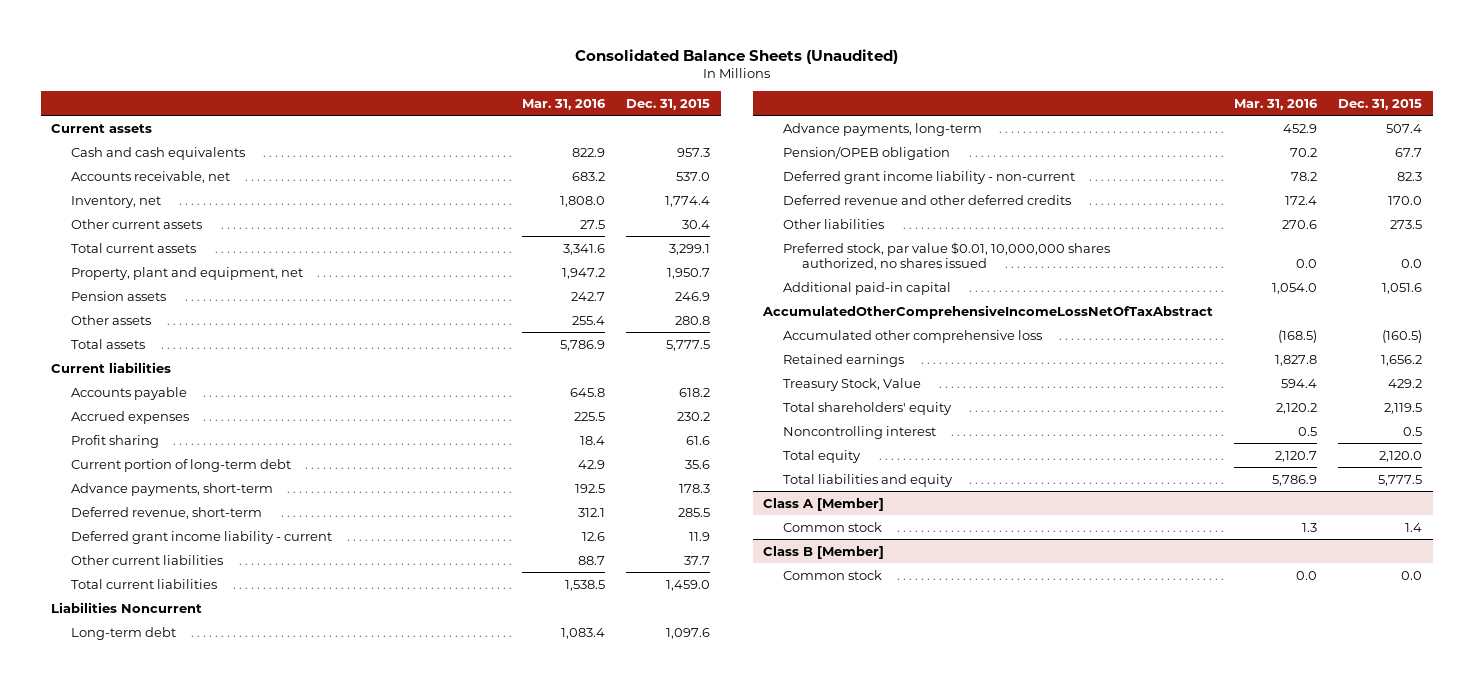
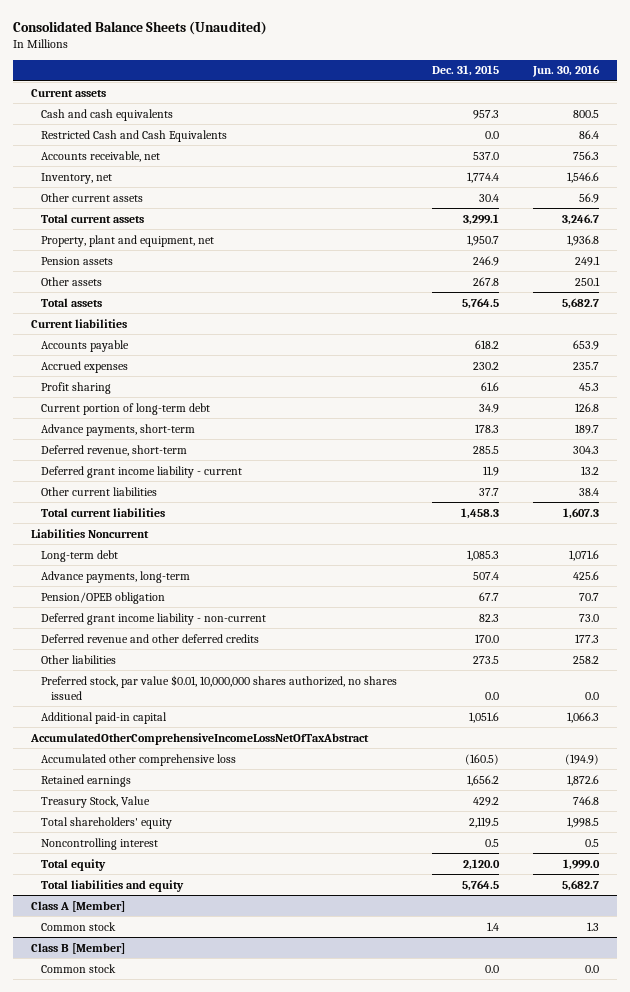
[522,98,607,110] Mar. 31, 2016 -> none
none -> [532,65,601,78] Jun. 30, 2016
none -> [40,129,227,142] Restricted Cash and Cash Equivalents
[675,315,711,325] 280.8 -> [472,276,499,286] 267.8
[666,339,711,351] 5,777.5 -> [461,297,499,309] 5,764.5
[685,459,711,469] 35.6 -> [478,403,499,413] 34.9
[666,579,711,591] 1,459.0 -> [460,507,499,519] 1,458.3
[666,627,711,639] 1,097.6 -> [466,549,499,561] 1,085.3
[1378,474,1423,486] 5,777.5 -> [461,879,499,891] 5,764.5

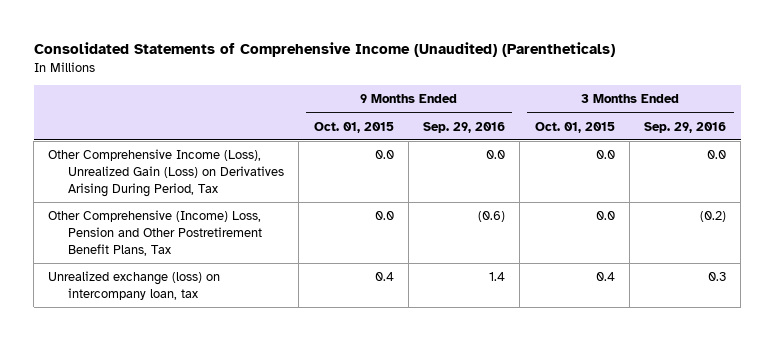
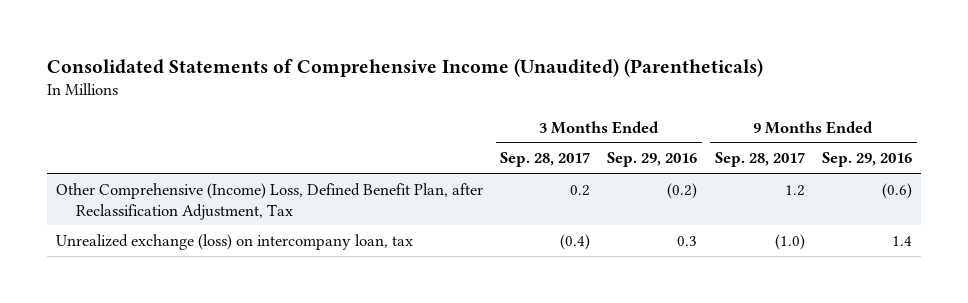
[313,121,394,133] Oct. 01, 2015 -> none
[534,121,615,133] Oct. 01, 2015 -> none
none -> [499,152,590,168] Sep. 28, 2017
none -> [714,152,805,168] Sep. 28, 2017
[48,149,285,198] Other Comprehensive Income (Loss), Unrealized Gain (Loss) on Derivatives Arising During Period, Tax -> none
[48,210,263,257] Other Comprehensive (Income) Loss, Pension and Other Postretirement Benefit Plans, Tax -> [55,182,483,220] Other Comprehensive (Income) Loss, Defined Benefit Plan, after Reclassification Adjustment, Tax

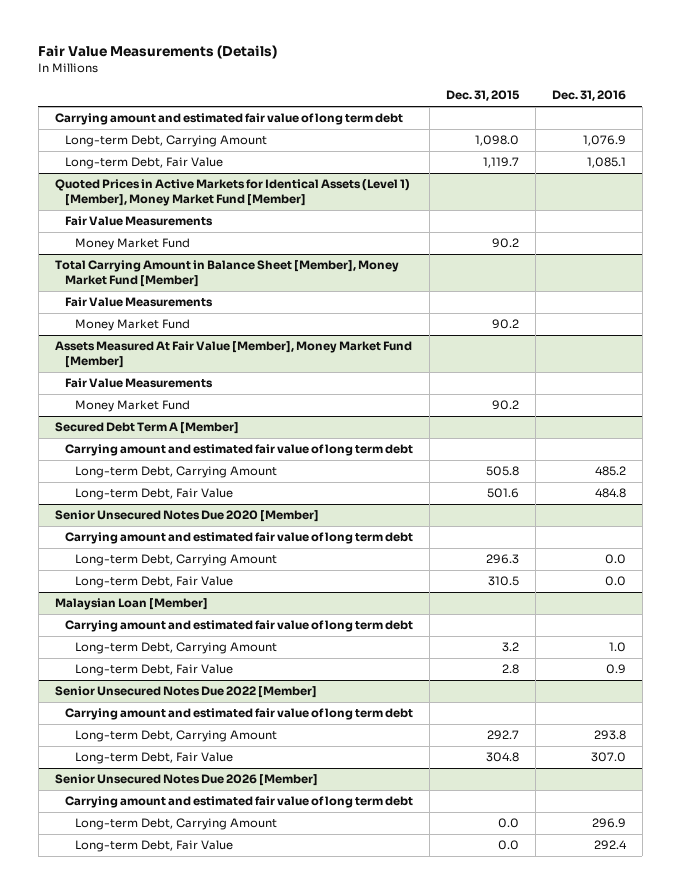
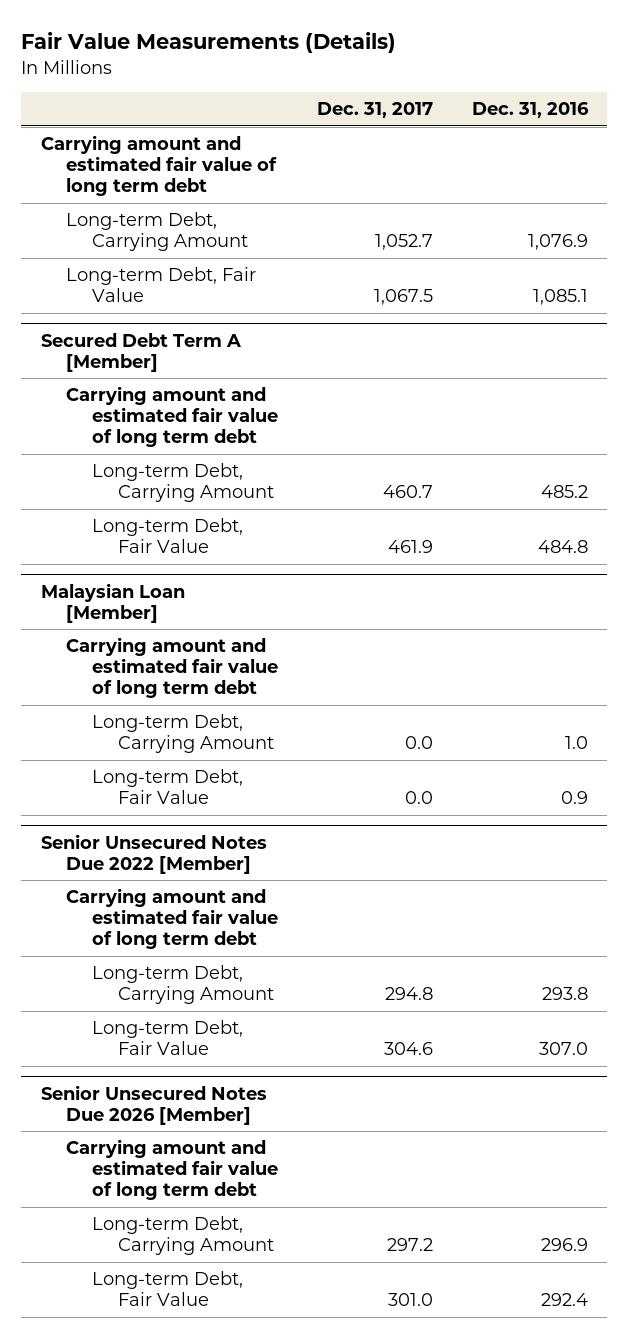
[445,90,520,102] Dec. 31, 2015 -> none
none -> [317,102,434,119] Dec. 31, 2017
[54,179,410,207] Quoted Prices in Active Markets for Identical Assets (Level 1) [Member], Money Market Fund [Member] -> none
[64,216,213,227] Fair Value Measurements -> none
[74,238,190,251] Money Market Fund -> none
[54,260,399,288] Total Carrying Amount in Balance Sheet [Member], Money Market Fund [Member] -> none
[64,297,213,308] Fair Value Measurements -> none
[74,319,190,332] Money Market Fund -> none
[54,341,412,369] Assets Measured At Fair Value [Member], Money Market Fund [Member] -> none
[64,378,213,389] Fair Value Measurements -> none
[74,400,190,413] Money Market Fund -> none
[54,510,319,523] Senior Unsecured Notes Due 2020 [Member] -> none
[64,532,413,545] Carrying amount and estimated fair value of long term debt -> none
[74,554,277,567] Long-term Debt, Carrying Amount -> none
[74,576,233,589] Long-term Debt, Fair Value -> none

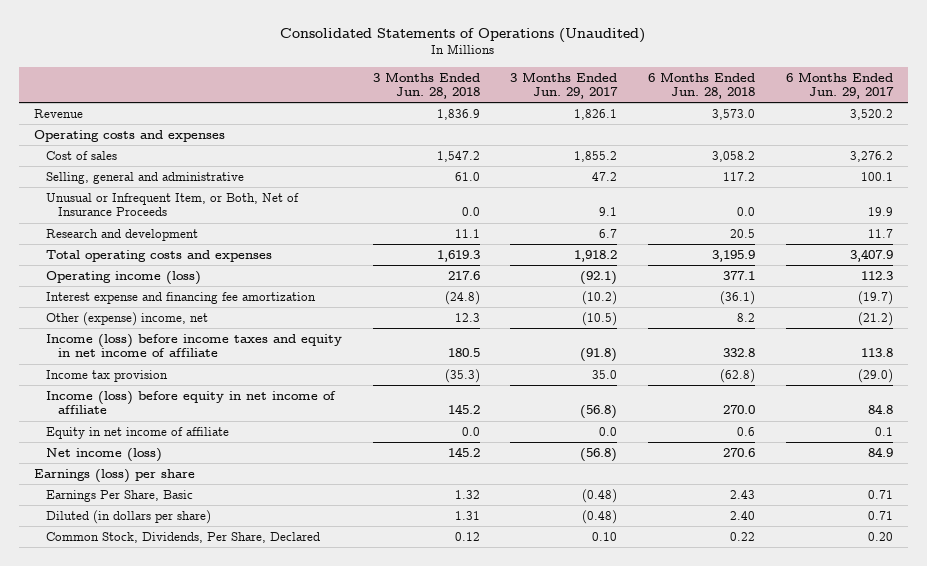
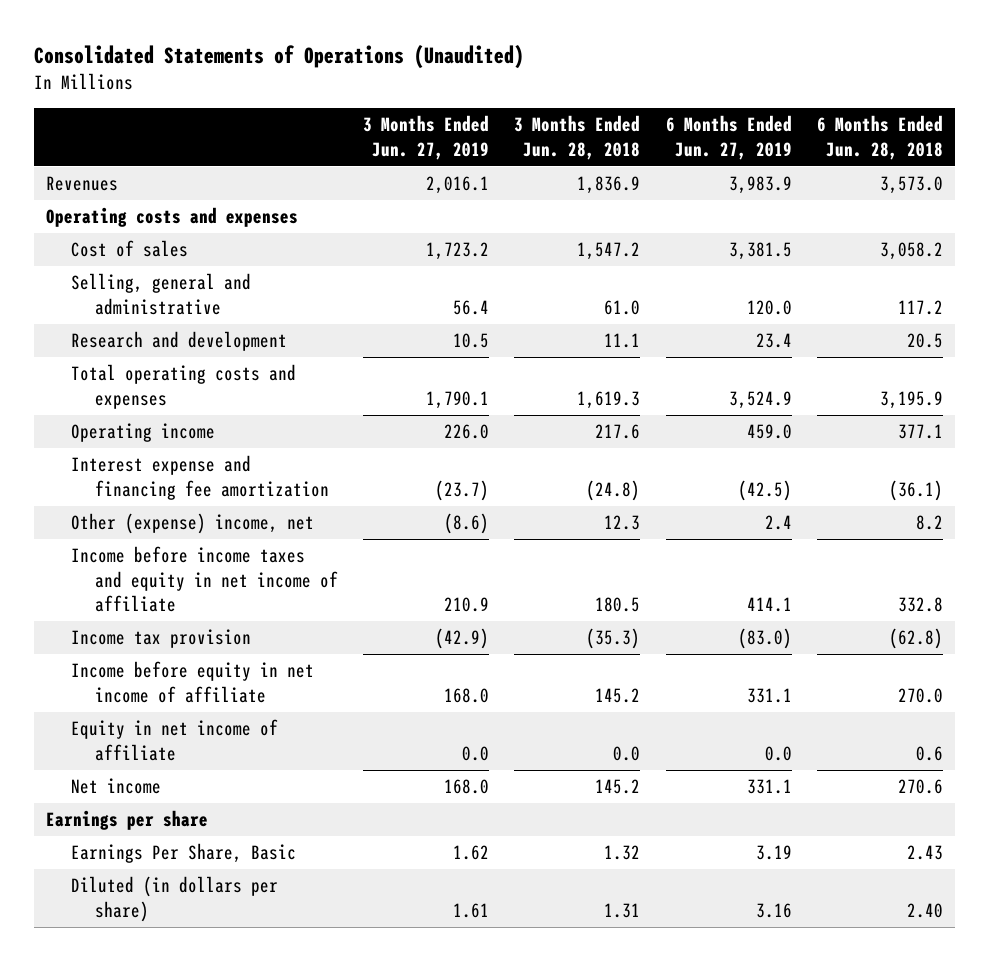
[510,71,619,100] 3 Months Ended Jun. 29, 2017 -> none
[786,71,895,100] 6 Months Ended Jun. 29, 2017 -> none
none -> [363,115,490,160] 3 Months Ended Jun. 27, 2019
none -> [665,115,792,160] 6 Months Ended Jun. 27, 2019
[33,108,83,118] Revenue -> [46,176,119,192] Revenues
[45,192,299,217] Unusual or Infrequent Item, or Both, Net of Insurance Proceeds -> none
[45,270,201,285] Operating income (loss) -> [70,423,215,443] Operating income
[45,333,342,358] Income (loss) before income taxes and equity in net income of affiliate -> [70,546,338,612] Income before income taxes and equity in net income of affiliate
[45,390,336,415] Income (loss) before equity in net income of affiliate -> [70,661,314,703] Income before equity in net income of affiliate
[45,447,162,462] Net income (loss) -> [70,778,161,795] Net income
[33,468,195,483] Earnings (loss) per share -> [46,810,209,831] Earnings per share
[45,531,320,543] Common Stock, Dividends, Per Share, Declared -> none

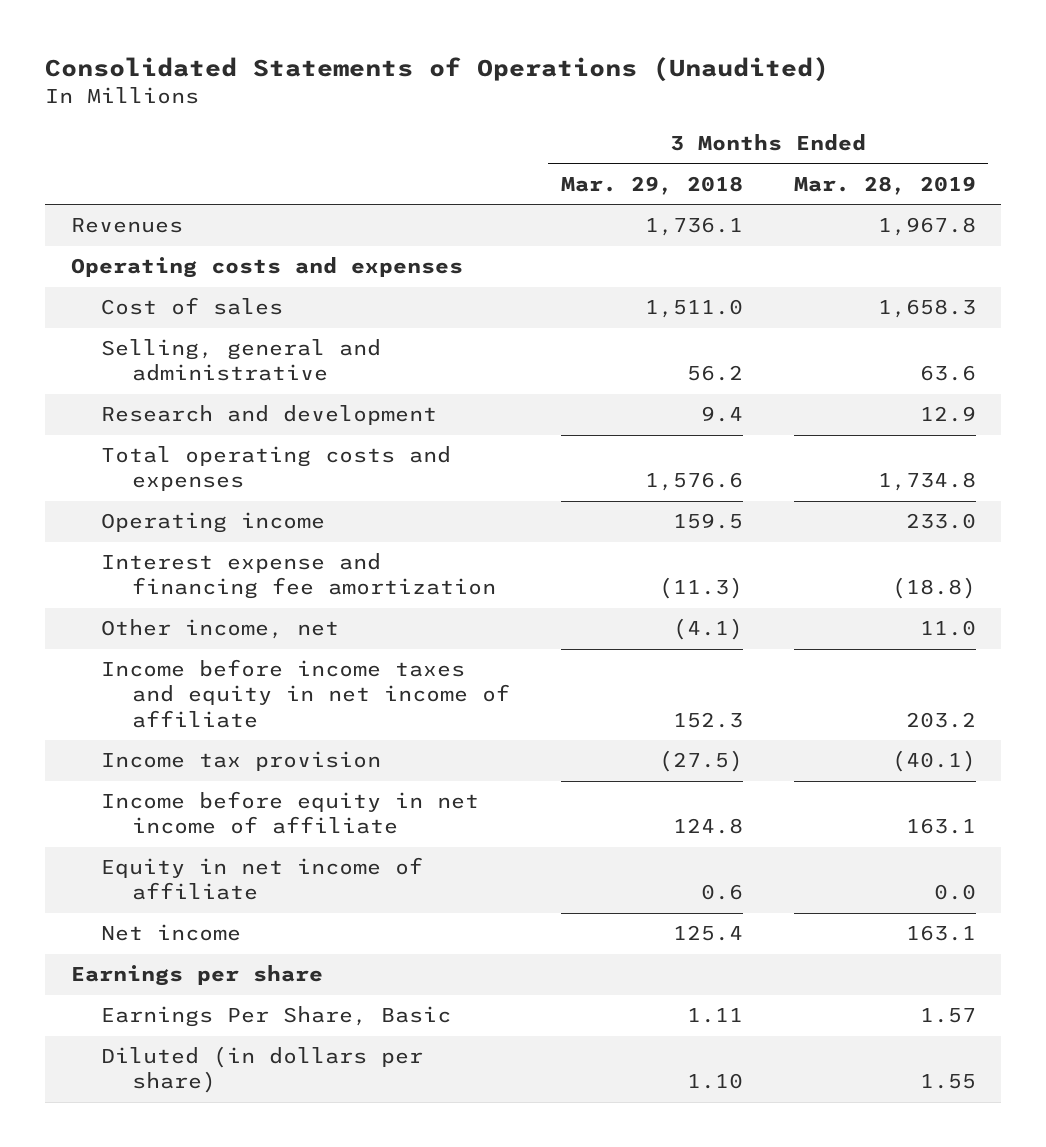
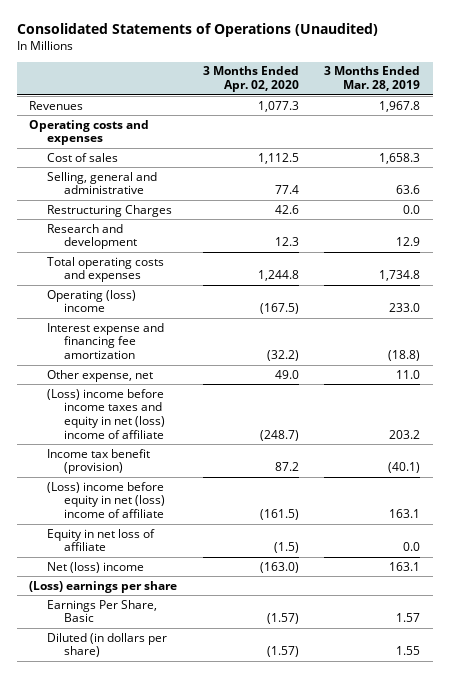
[560,176,743,196] Mar. 29, 2018 -> none
none -> [202,66,299,93] 3 Months Ended Apr. 02, 2020
none -> [46,204,172,217] Restructuring Charges
[101,512,326,534] Operating income -> [46,289,136,313] Operating (loss) income
[101,619,340,640] Other income, net -> [46,369,153,382] Other expense, net
[101,659,510,728] Income before income taxes and equity in net income of affiliate -> [46,388,165,439] (Loss) income before income taxes and equity in net (loss) income of affiliate
[101,751,382,772] Income tax provision -> [46,448,150,475] Income tax benefit (provision)
[101,791,480,835] Income before equity in net income of affiliate -> [46,481,165,519] (Loss) income before equity in net (loss) income of affiliate
[101,857,424,901] Equity in net income of affiliate -> [46,528,155,552] Equity in net loss of affiliate
[101,924,242,942] Net income -> [46,561,144,573] Net (loss) income
[70,965,323,987] Earnings per share -> [29,580,178,593] (Loss) earnings per share

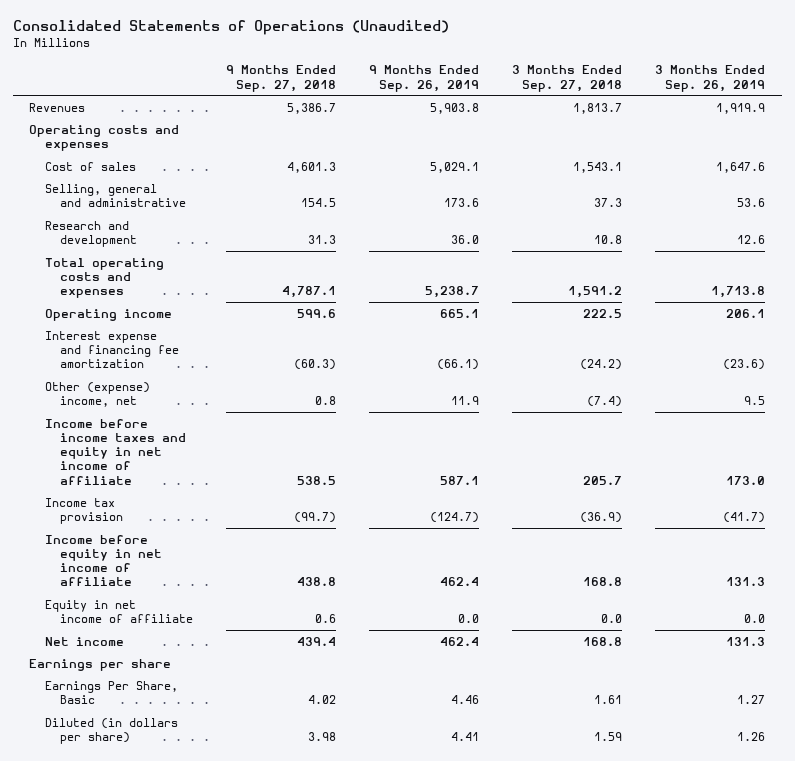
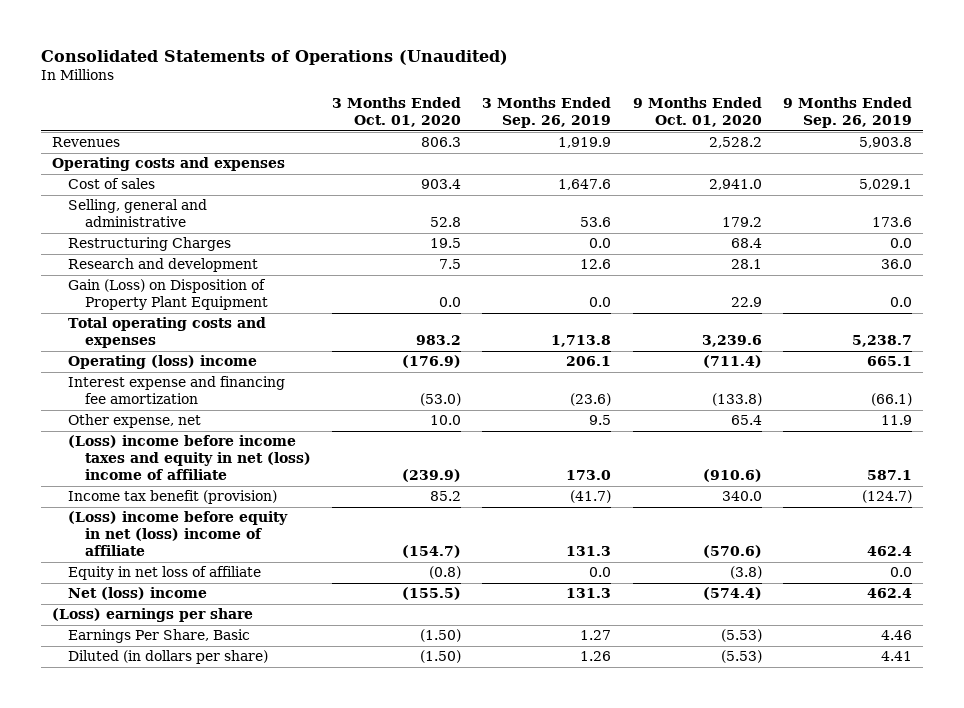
[226,65,337,92] 9 Months Ended Sep. 27, 2018 -> none
[512,65,623,92] 3 Months Ended Sep. 27, 2018 -> none
none -> [331,97,461,128] 3 Months Ended Oct. 01, 2020
none -> [632,97,762,128] 9 Months Ended Oct. 01, 2020
none -> [68,237,232,252] Restructuring Charges
none -> [68,279,268,311] Gain (Loss) on Disposition of Property Plant Equipment
[44,308,172,321] Operating income -> [68,355,258,370] Operating (loss) income
[44,381,150,407] Other (expense) income, net -> [68,414,202,429] Other expense, net
[44,418,187,485] Income before income taxes and equity in net income of affiliate -> [68,435,311,481] (Loss) income before income taxes and equity in net (loss) income of affiliate
[44,497,124,524] Income tax provision -> [68,490,278,505] Income tax benefit (provision)
[44,534,163,587] Income before equity in net income of affiliate -> [68,511,289,557] (Loss) income before equity in net (loss) income of affiliate
[44,599,194,623] Equity in net income of affiliate -> [68,566,262,581] Equity in net loss of affiliate
[44,636,124,646] Net income -> [68,587,208,601] Net (loss) income
[29,658,172,671] Earnings per share -> [51,608,253,623] (Loss) earnings per share

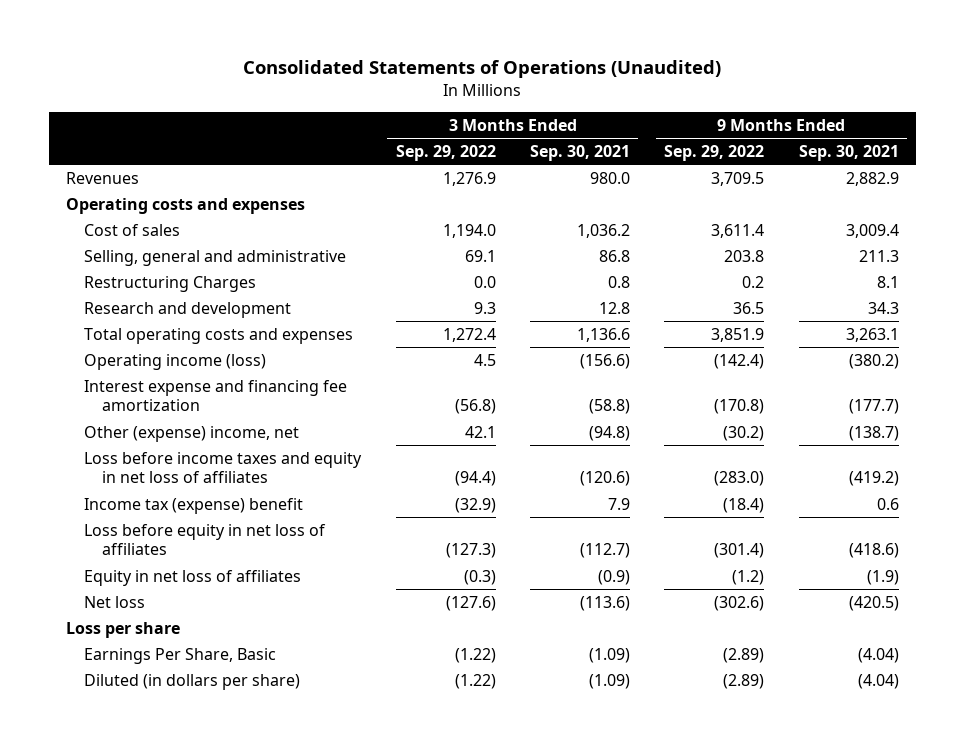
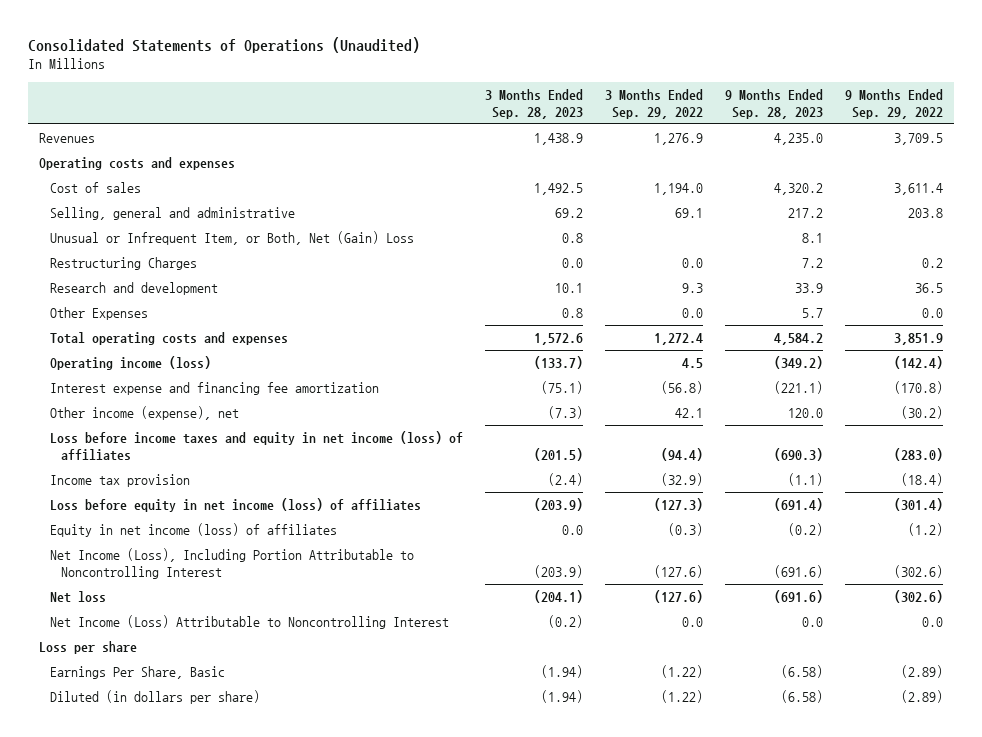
[529,145,630,162] Sep. 30, 2021 -> none
[798,145,899,162] Sep. 30, 2021 -> none
none -> [485,88,584,119] 3 Months Ended Sep. 28, 2023
none -> [724,88,823,119] 9 Months Ended Sep. 28, 2023
none -> [50,230,415,245] Unusual or Infrequent Item, or Both, Net (Gain) Loss
none -> [50,306,149,320] Other Expenses
[84,425,300,442] Other (expense) income, net -> [50,405,240,420] Other income (expense), net
[84,451,363,484] Loss before income taxes and equity in net loss of affiliates -> [50,430,464,461] Loss before income taxes and equity in net income (loss) of affiliates
[84,497,304,514] Income tax (expense) benefit -> [50,473,191,487] Income tax provision
[84,523,327,556] Loss before equity in net loss of affiliates -> [50,497,422,512] Loss before equity in net income (loss) of affiliates
[84,569,302,586] Equity in net loss of affiliates -> [50,522,338,537] Equity in net income (loss) of affiliates
none -> [50,547,415,579] Net Income (Loss), Including Portion Attributable to Noncontrolling Interest
none -> [50,614,450,629] Net Income (Loss) Attributable to Noncontrolling Interest

